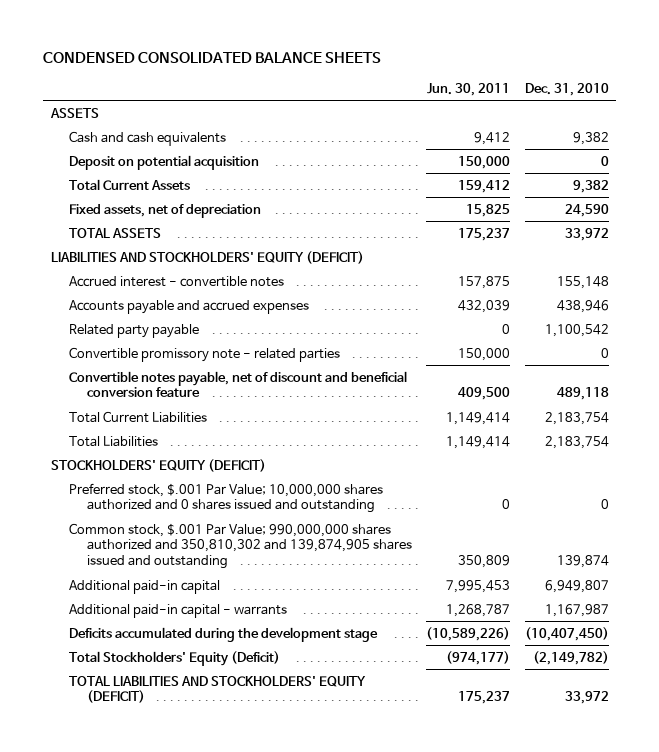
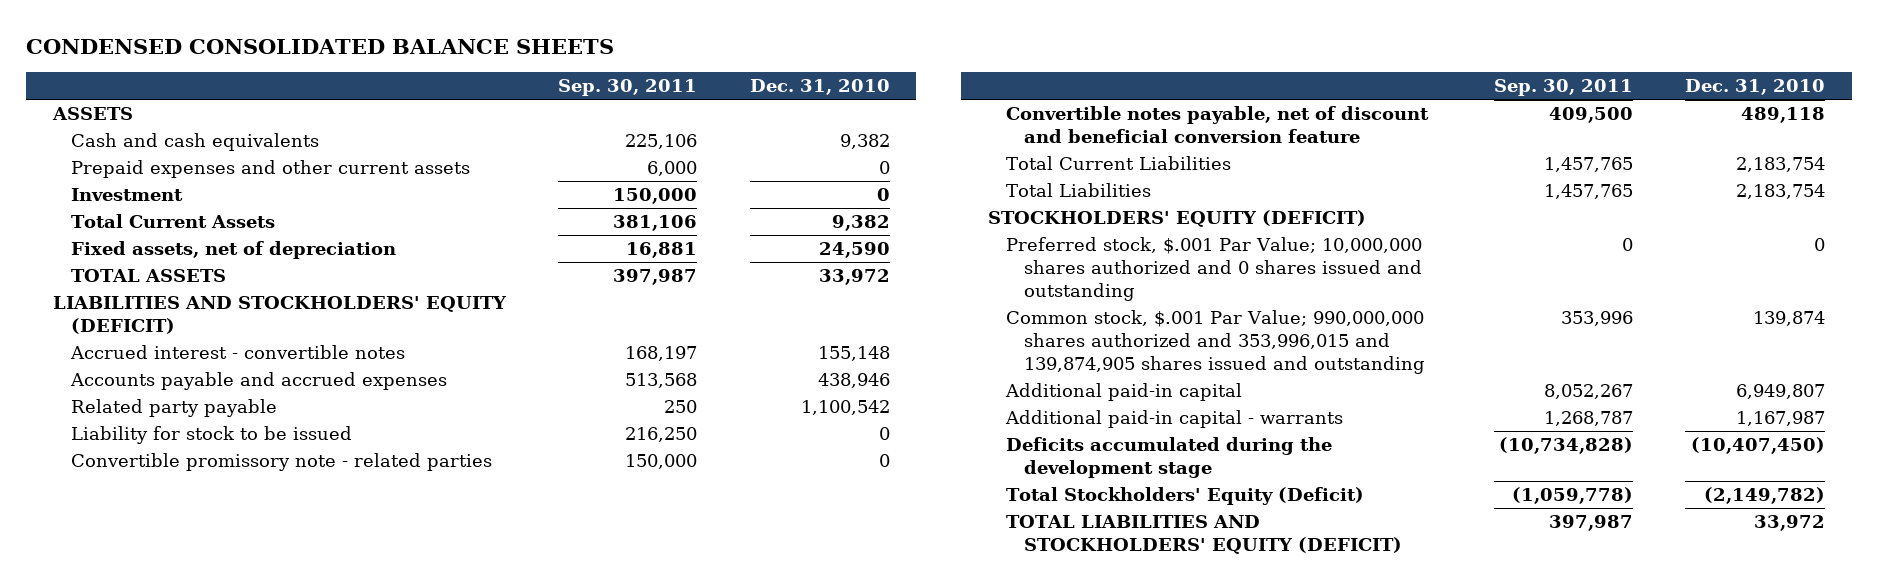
[427,82,511,96] Jun. 30, 2011 -> none
none -> [558,79,698,97] Sep. 30, 2011
[68,154,259,170] Deposit on potential acquisition -> none
none -> [70,160,470,179] Prepaid expenses and other current assets
none -> [70,188,183,202] Investment
none -> [70,426,352,445] Liability for stock to be issued
[68,522,412,570] Common stock, $.001 Par Value; 990,000,000 shares authorized and 350,810,302 and 139,874,905 shares issued and outstanding -> [1006,310,1426,374] Common stock, $.001 Par Value; 990,000,000 shares authorized and 353,996,015 and 139,874,905 shares issued and outstanding

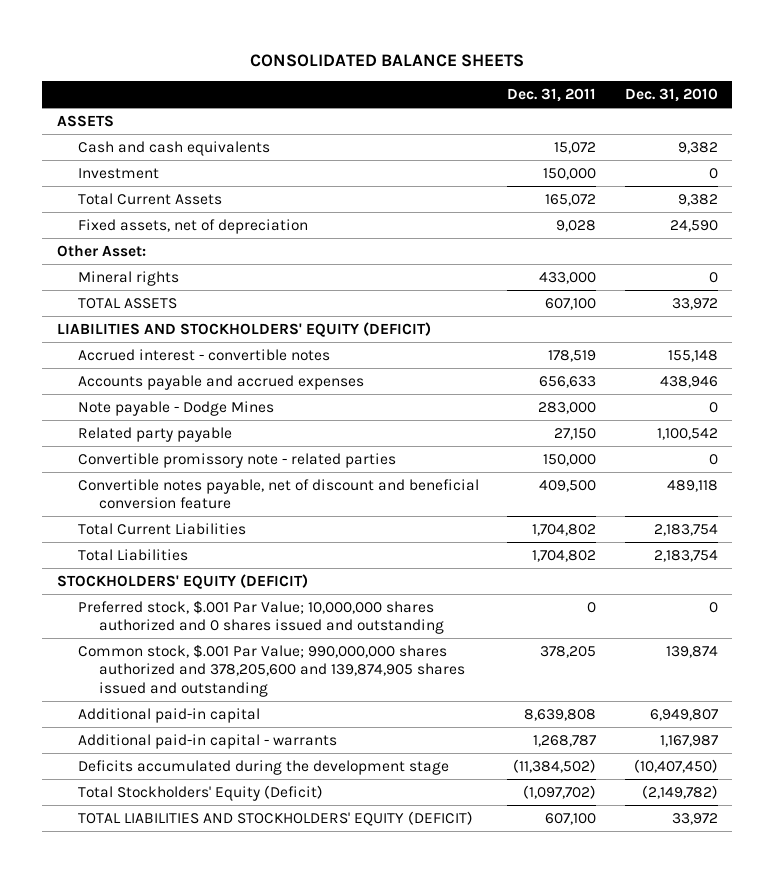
[26,39,615,55] CONDENSED CONSOLIDATED BALANCE SHEETS -> [250,54,525,68] CONSOLIDATED BALANCE SHEETS
[558,79,698,97] Sep. 30, 2011 -> none
none -> [507,88,597,103] Dec. 31, 2011
[70,160,470,179] Prepaid expenses and other current assets -> none
none -> [56,244,146,257] Other Asset:
none -> [77,270,179,286] Mineral rights
none -> [77,400,274,416] Note payable - Dodge Mines
[70,426,352,445] Liability for stock to be issued -> none
[1006,310,1426,374] Common stock, $.001 Par Value; 990,000,000 shares authorized and 353,996,015 and 139,874,905 shares issued and outstanding -> [77,643,465,698] Common stock, $.001 Par Value; 990,000,000 shares authorized and 378,205,600 and 139,874,905 shares issued and outstanding

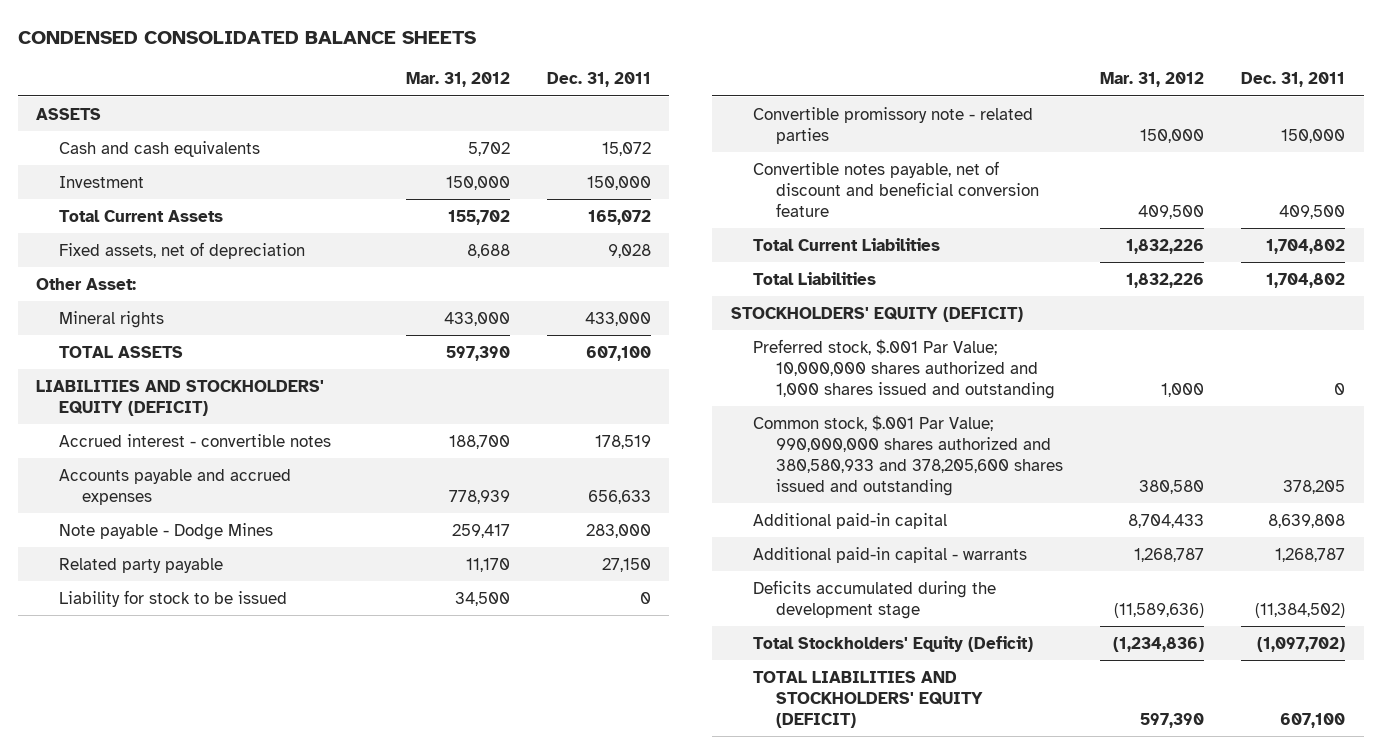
[250,54,525,68] CONSOLIDATED BALANCE SHEETS -> [17,31,476,45] CONDENSED CONSOLIDATED BALANCE SHEETS
[624,88,718,103] Dec. 31, 2010 -> none
none -> [405,72,510,88] Mar. 31, 2012
none -> [58,589,287,607] Liability for stock to be issued
[77,599,444,635] Preferred stock, $.001 Par Value; 10,000,000 shares authorized and 0 shares issued and outstanding -> [753,338,1056,399] Preferred stock, $.001 Par Value; 10,000,000 shares authorized and 1,000 shares issued and outstanding
[77,643,465,698] Common stock, $.001 Par Value; 990,000,000 shares authorized and 378,205,600 and 139,874,905 shares issued and outstanding -> [753,414,1064,496] Common stock, $.001 Par Value; 990,000,000 shares authorized and 380,580,933 and 378,205,600 shares issued and outstanding

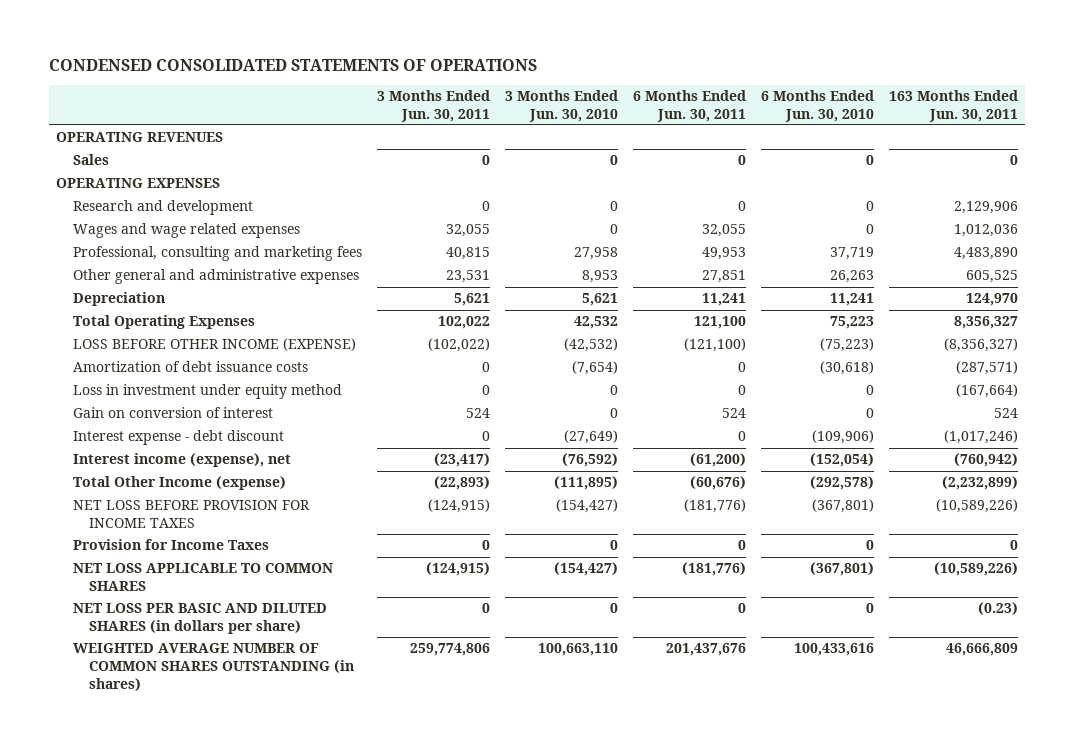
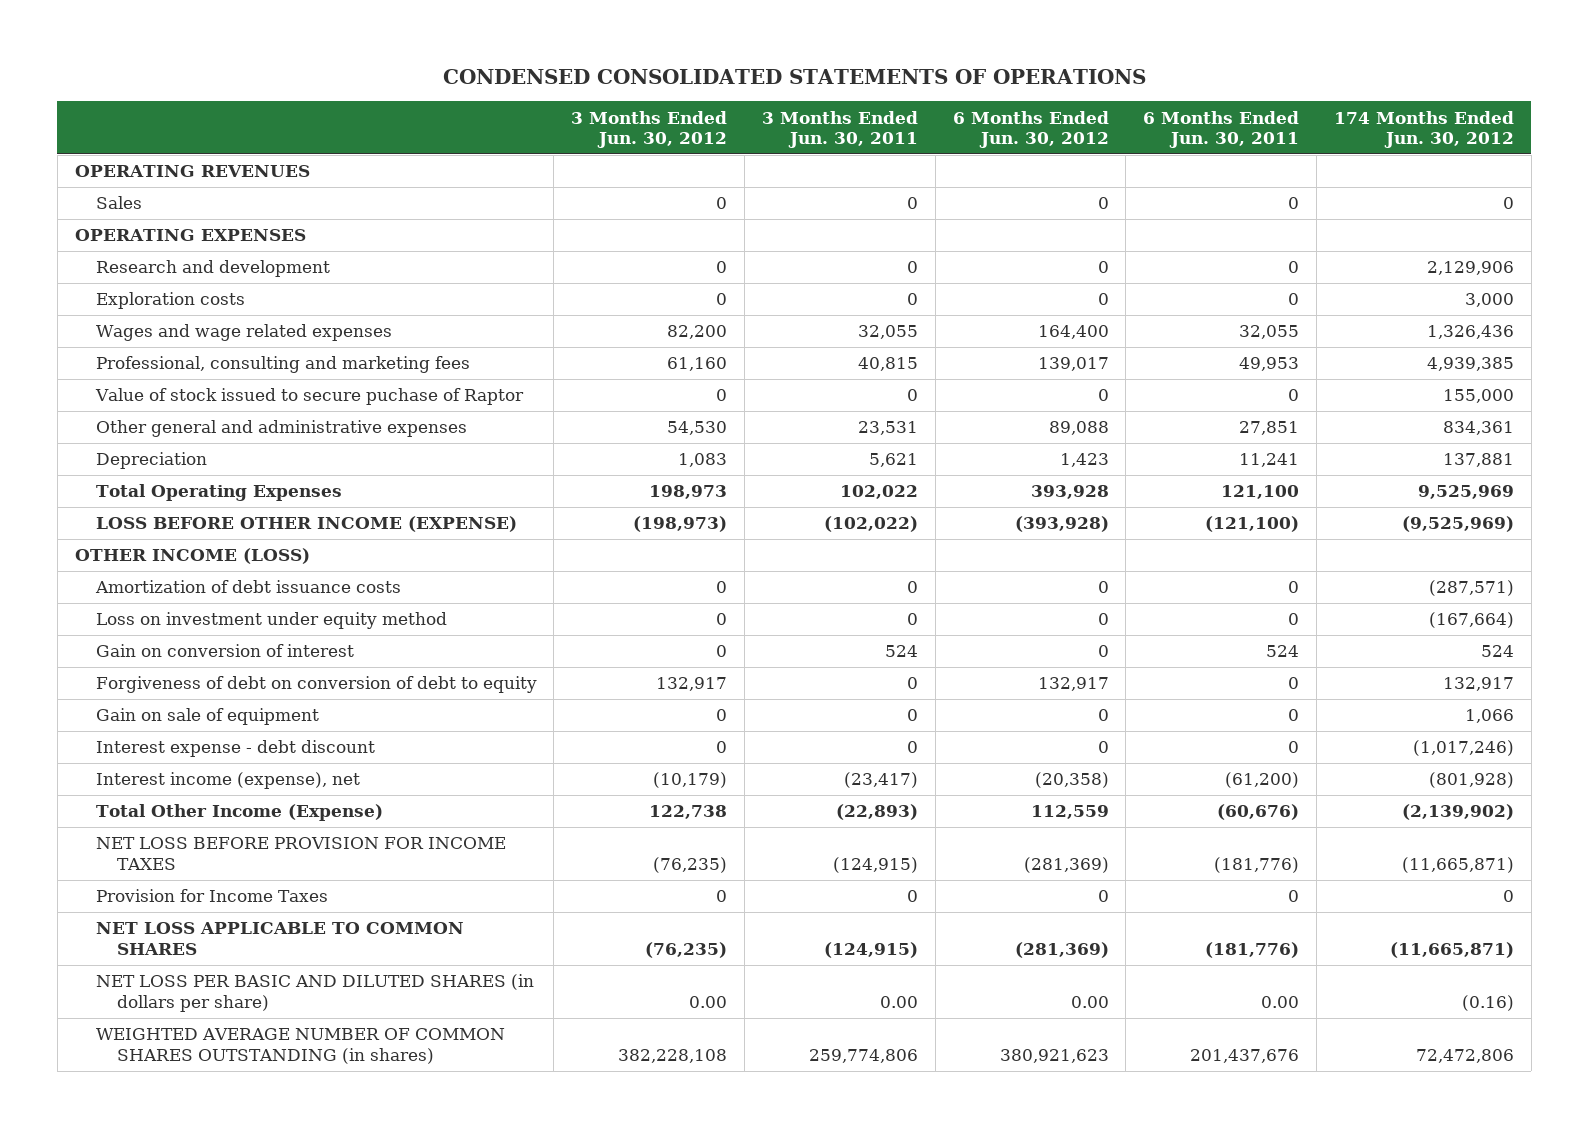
[504,89,618,122] 3 Months Ended Jun. 30, 2010 -> none
[760,89,874,122] 6 Months Ended Jun. 30, 2010 -> none
[888,89,1018,122] 163 Months Ended Jun. 30, 2011 -> none
none -> [571,110,728,148] 3 Months Ended Jun. 30, 2012
none -> [952,110,1109,148] 6 Months Ended Jun. 30, 2012
none -> [1333,110,1514,148] 174 Months Ended Jun. 30, 2012
none -> [95,292,245,310] Exploration costs
none -> [94,388,524,406] Value of stock issued to secure puchase of Raptor
none -> [74,548,310,565] OTHER INCOME (LOSS)
[72,384,342,400] Loss in investment under equity method -> [95,612,447,630] Loss on investment under equity method
none -> [95,676,537,694] Forgiveness of debt on conversion of debt to equity
none -> [95,708,319,726] Gain on sale of equipment
[72,476,286,491] Total Other Income (expense) -> [95,804,383,822] Total Other Income (Expense)
[481,603,490,614] 0 -> [879,995,918,1008] 0.00
[737,603,746,614] 0 -> [1261,995,1300,1008] 0.00

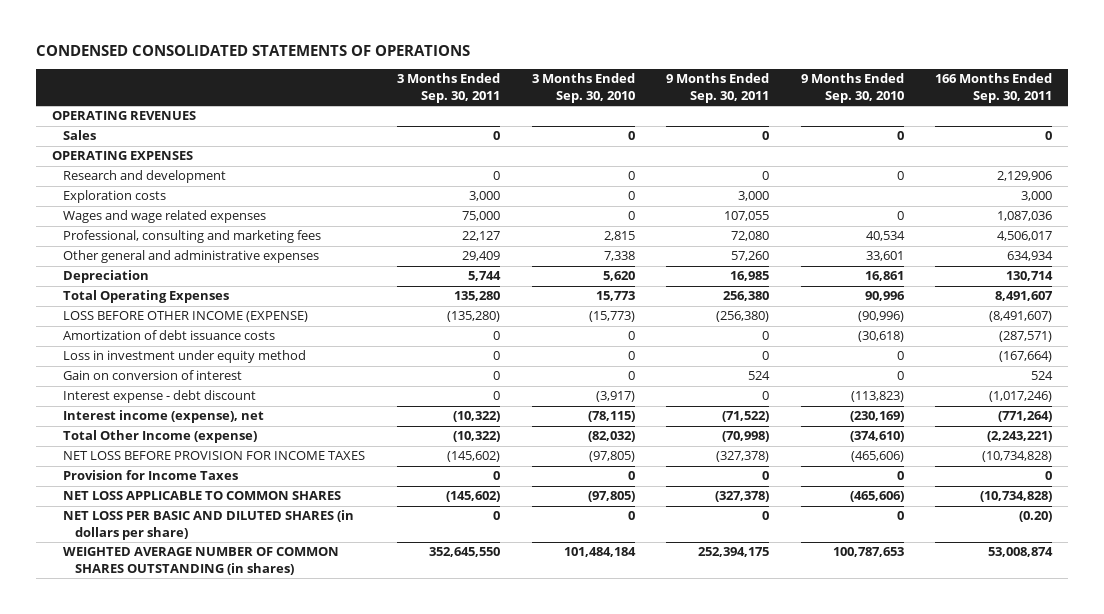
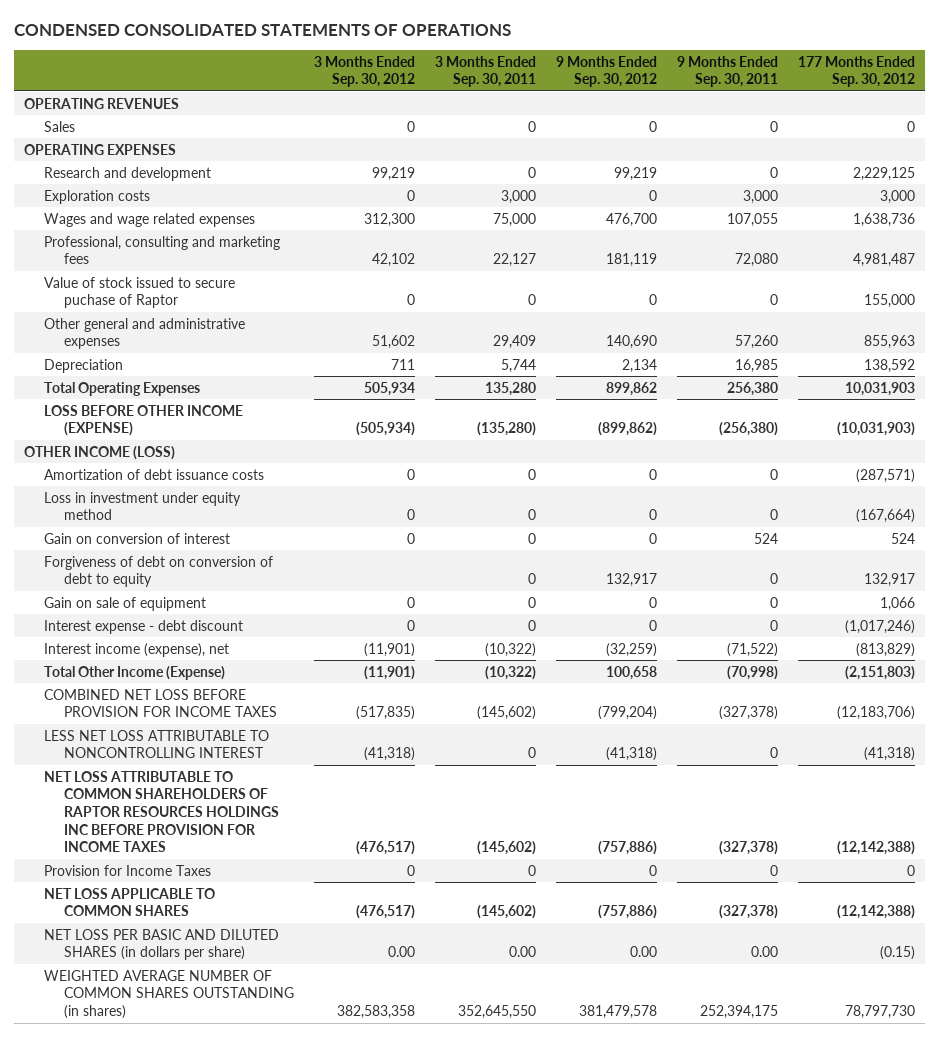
[531,73,635,103] 3 Months Ended Sep. 30, 2010 -> none
[800,73,904,103] 9 Months Ended Sep. 30, 2010 -> none
[935,73,1053,103] 166 Months Ended Sep. 30, 2011 -> none
none -> [314,55,416,88] 3 Months Ended Sep. 30, 2012
none -> [556,55,658,88] 9 Months Ended Sep. 30, 2012
none -> [798,55,916,88] 177 Months Ended Sep. 30, 2012
none -> [43,276,235,309] Value of stock issued to secure puchase of Raptor
none -> [23,445,175,460] OTHER INCOME (LOSS)
none -> [43,555,273,588] Forgiveness of debt on conversion of debt to equity
none -> [43,596,206,611] Gain on sale of equipment
[63,430,258,444] Total Other Income (expense) -> [43,665,225,680] Total Other Income (Expense)
[63,451,366,461] NET LOSS BEFORE PROVISION FOR INCOME TAXES -> [43,688,278,718] COMBINED NET LOSS BEFORE PROVISION FOR INCOME TAXES
none -> [43,729,269,759] LESS NET LOSS ATTRIBUTABLE TO NONCONTROLLING INTEREST
none -> [43,770,280,853] NET LOSS ATTRIBUTABLE TO COMMON SHAREHOLDERS OF RAPTOR RESOURCES HOLDINGS INC BEFORE PROVISION FOR INCOME TAXES
[493,511,501,521] 0 -> [509,946,537,958] 0.00
[762,511,770,521] 0 -> [751,946,779,958] 0.00

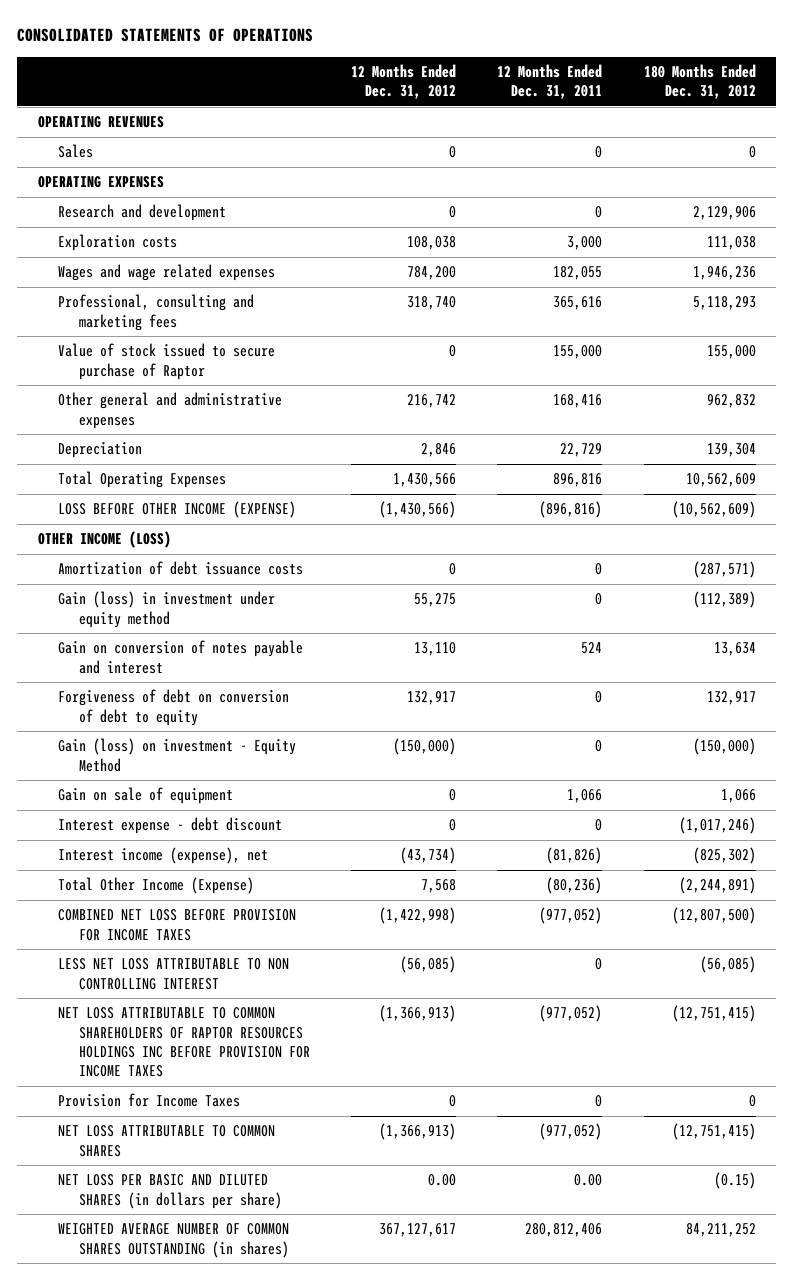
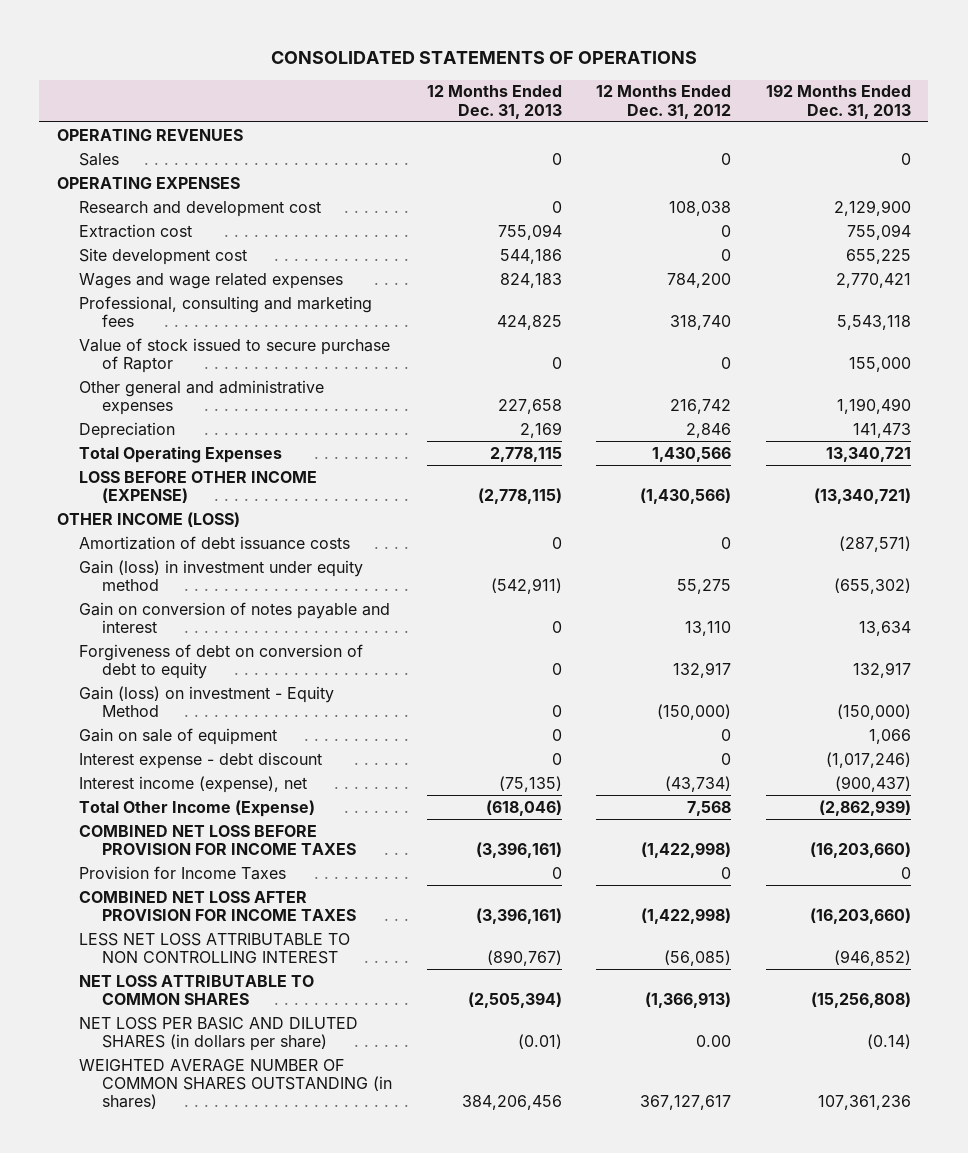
[497,63,603,100] 12 Months Ended Dec. 31, 2011 -> none
[643,63,756,100] 180 Months Ended Dec. 31, 2012 -> none
none -> [426,85,562,119] 12 Months Ended Dec. 31, 2013
none -> [766,84,912,119] 192 Months Ended Dec. 31, 2013
[58,204,227,222] Research and development -> [79,200,322,217] Research and development cost
[449,206,457,219] 0 -> [669,200,732,216] 108,038
[58,234,178,252] Exploration costs -> [79,223,193,238] Extraction cost
[407,236,457,251] 108,038 -> [721,224,732,237] 0
none -> [79,247,248,265] Site development cost
[58,1007,310,1078] NET LOSS ATTRIBUTABLE TO COMMON SHAREHOLDERS OF RAPTOR RESOURCES HOLDINGS INC BEFORE PROVISION FOR INCOME TAXES -> none
none -> [79,890,356,922] COMBINED NET LOSS AFTER PROVISION FOR INCOME TAXES
[58,958,290,990] LESS NET LOSS ATTRIBUTABLE TO NON CONTROLLING INTEREST -> [79,932,351,965] LESS NET LOSS ATTRIBUTABLE TO NON CONTROLLING INTEREST

